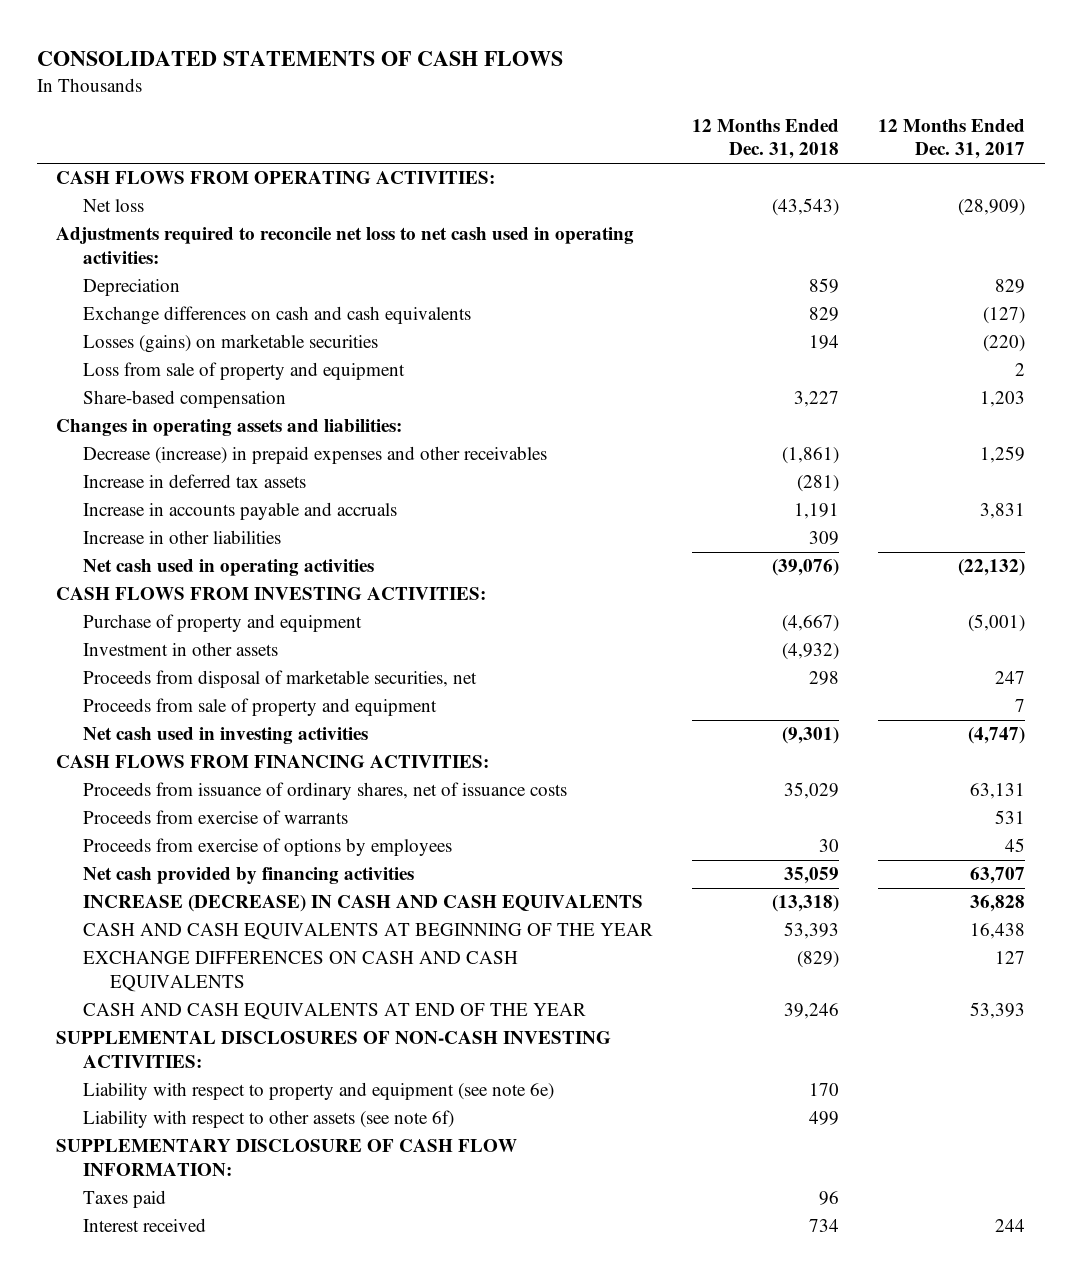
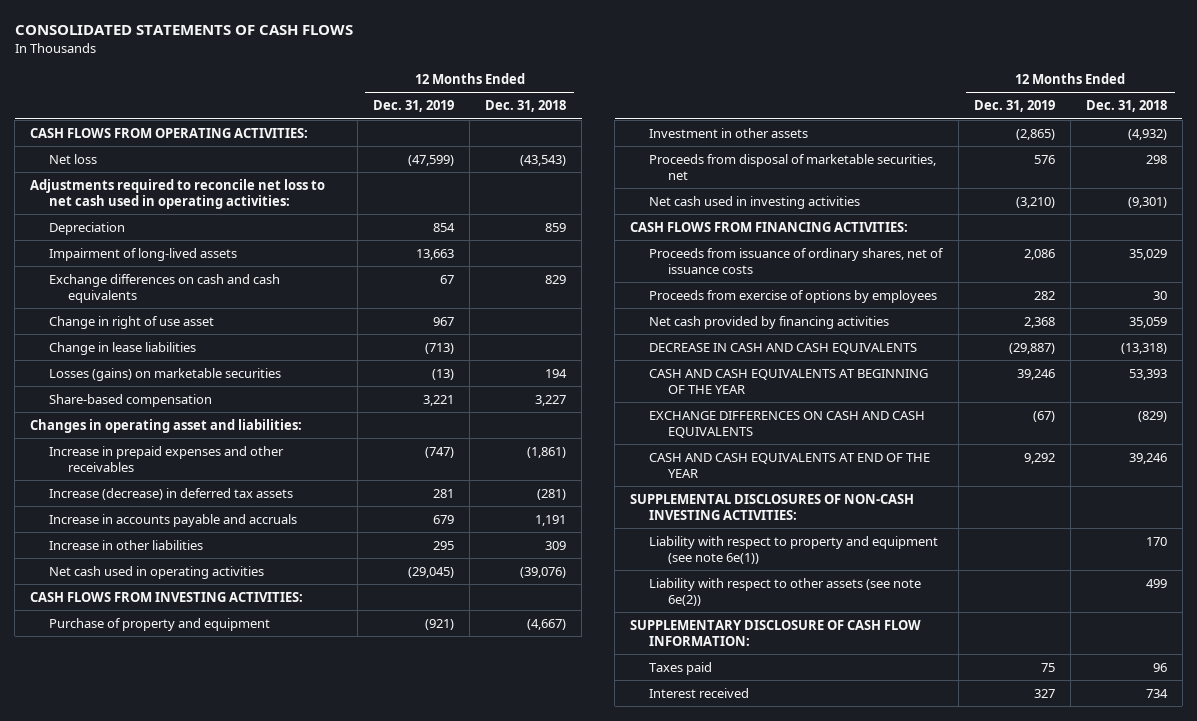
[878,118,1026,160] 12 Months Ended Dec. 31, 2017 -> none
none -> [373,100,455,113] Dec. 31, 2019
none -> [49,247,238,261] Impairment of long-lived assets
none -> [49,315,215,329] Change in right of use asset
none -> [49,341,197,355] Change in lease liabilities
[83,362,406,381] Loss from sale of property and equipment -> none
[56,419,403,437] Changes in operating assets and liabilities: -> [30,418,303,433] Changes in operating asset and liabilities:
[83,446,548,465] Decrease (increase) in prepaid expenses and other receivables -> [49,445,285,472] Increase in prepaid expenses and other receivables
[83,474,307,489] Increase in deferred tax assets -> [49,487,294,500] Increase (decrease) in deferred tax assets
[83,698,438,717] Proceeds from sale of property and equipment -> none
[83,810,349,825] Proceeds from exercise of warrants -> none
[83,895,644,913] INCREASE (DECREASE) IN CASH AND CASH EQUIVALENTS -> [649,342,918,354] DECREASE IN CASH AND CASH EQUIVALENTS
[83,1082,555,1101] Liability with respect to property and equipment (see note 6e) -> [649,535,939,564] Liability with respect to property and equipment (see note 6e(1))
[83,1110,455,1129] Liability with respect to other assets (see note 6f) -> [649,577,922,606] Liability with respect to other assets (see note 6e(2))

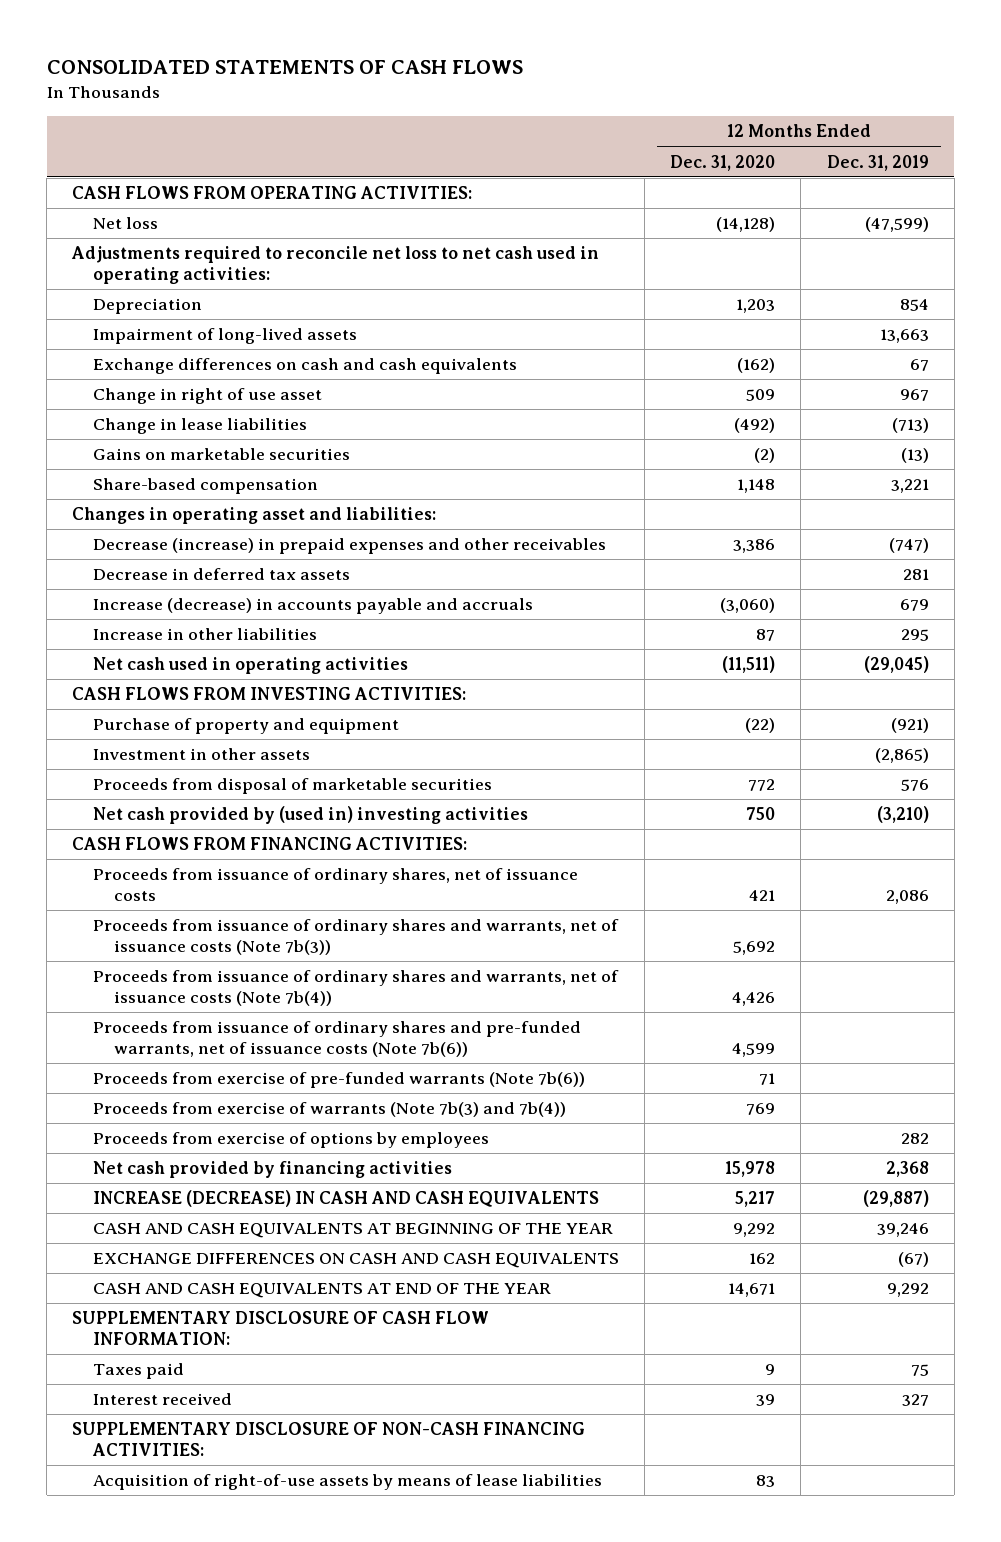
[485,100,567,113] Dec. 31, 2018 -> none
none -> [670,154,776,171] Dec. 31, 2020
[49,367,282,381] Losses (gains) on marketable securities -> [93,448,351,461] Gains on marketable securities
[49,445,285,472] Increase in prepaid expenses and other receivables -> [93,538,607,555] Decrease (increase) in prepaid expenses and other receivables
[49,487,294,500] Increase (decrease) in deferred tax assets -> [93,568,351,581] Decrease in deferred tax assets
[49,513,298,527] Increase in accounts payable and accruals -> [93,598,534,615] Increase (decrease) in accounts payable and accruals
[649,153,937,180] Proceeds from disposal of marketable securities, net -> [93,778,493,795] Proceeds from disposal of marketable securities
[649,195,861,209] Net cash used in investing activities -> [93,806,529,825] Net cash provided by (used in) investing activities
none -> [93,919,620,956] Proceeds from issuance of ordinary shares and warrants, net of issuance costs (Note 7b(3))
none -> [93,970,620,1007] Proceeds from issuance of ordinary shares and warrants, net of issuance costs (Note 7b(4))
none -> [93,1021,582,1058] Proceeds from issuance of ordinary shares and pre-funded warrants, net of issuance costs (Note 7b(6))
none -> [93,1072,586,1089] Proceeds from exercise of pre-funded warrants (Note 7b(6))
none -> [93,1102,567,1118] Proceeds from exercise of warrants (Note 7b(3) and 7b(4))
[649,342,918,354] DECREASE IN CASH AND CASH EQUIVALENTS -> [93,1190,600,1208] INCREASE (DECREASE) IN CASH AND CASH EQUIVALENTS
[630,493,915,520] SUPPLEMENTAL DISCLOSURES OF NON-CASH INVESTING ACTIVITIES: -> none
[649,535,939,564] Liability with respect to property and equipment (see note 6e(1)) -> none
[649,577,922,606] Liability with respect to other assets (see note 6e(2)) -> none
none -> [72,1422,586,1457] SUPPLEMENTARY DISCLOSURE OF NON-CASH FINANCING ACTIVITIES:
none -> [93,1474,603,1491] Acquisition of right-of-use assets by means of lease liabilities

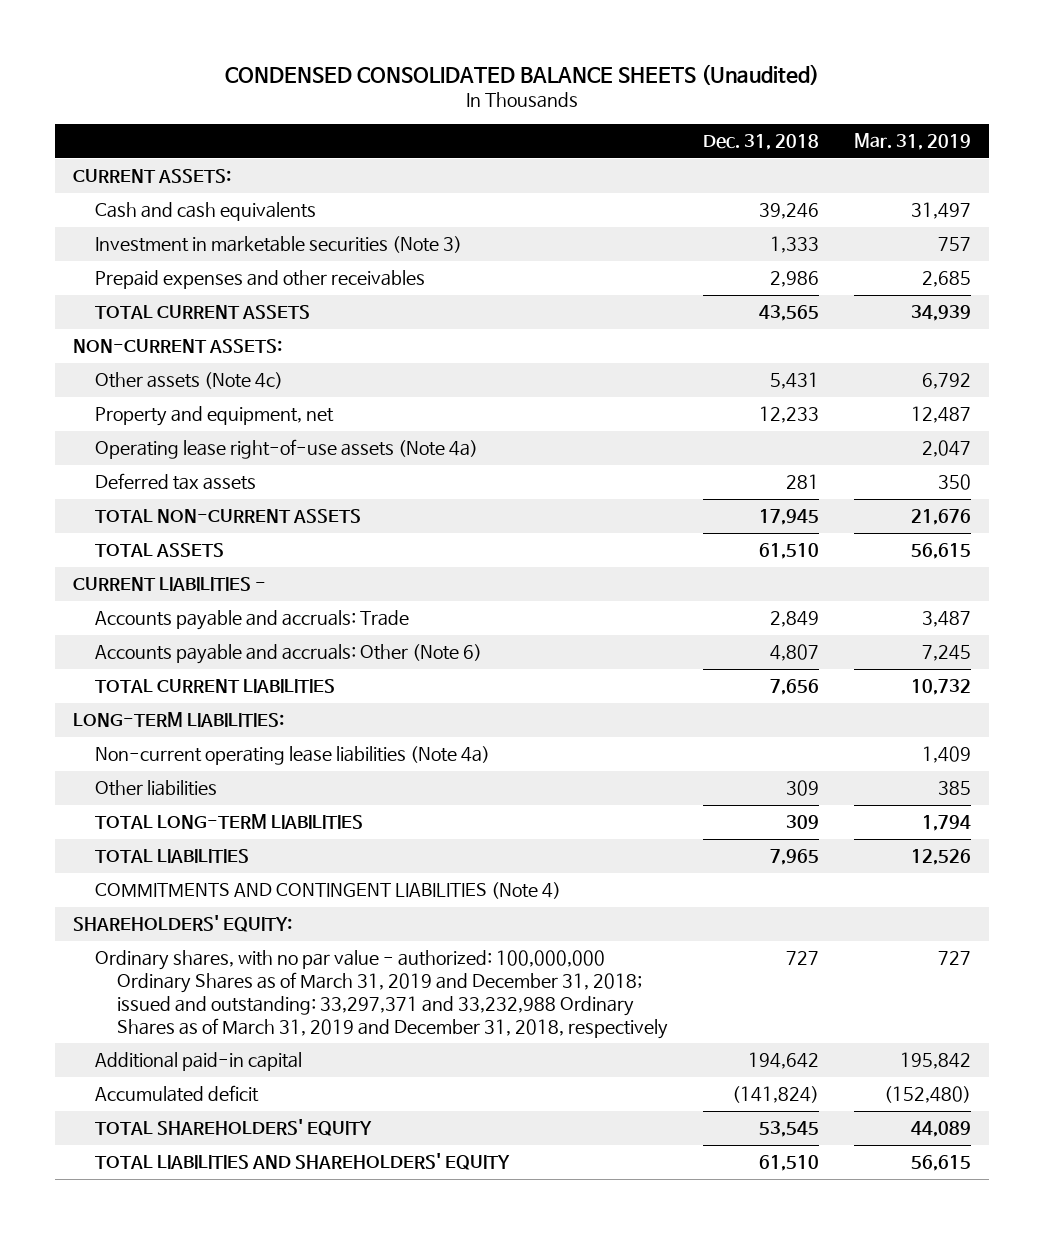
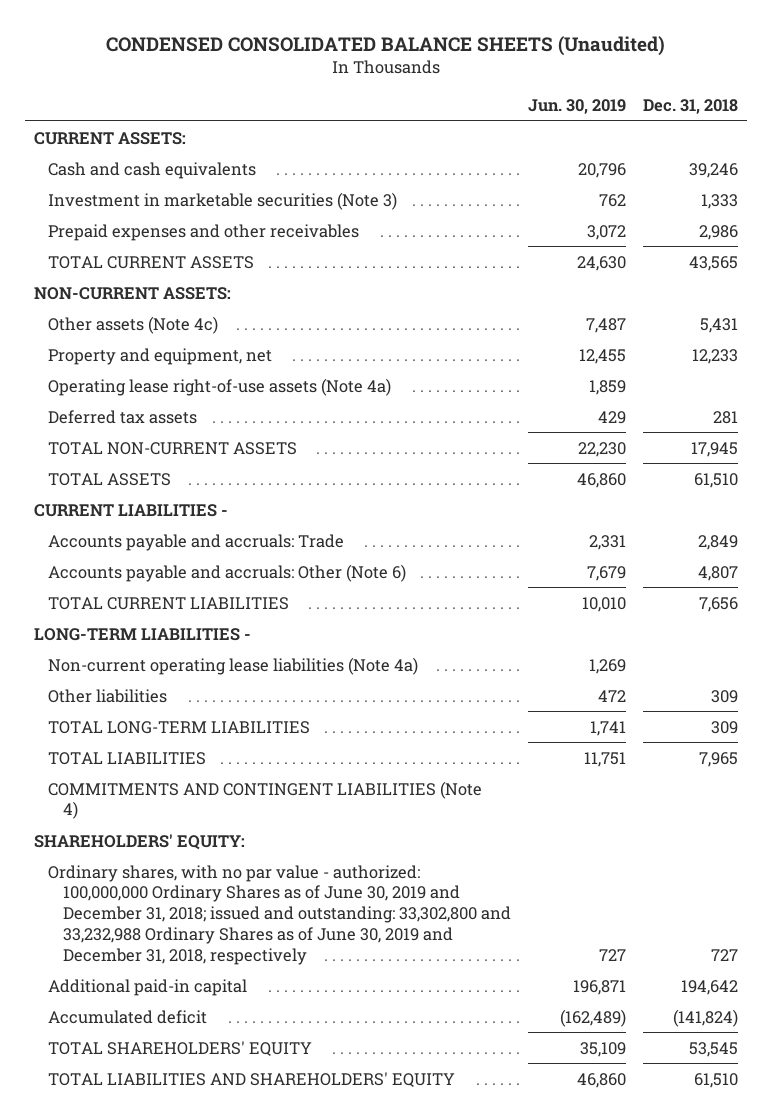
[853,133,971,151] Mar. 31, 2019 -> none
none -> [528,99,627,115] Jun. 30, 2019
[72,712,284,728] LONG-TERM LIABILITIES: -> [33,627,251,641] LONG-TERM LIABILITIES -
[94,950,668,1039] Ordinary shares, with no par value - authorized: 100,000,000 Ordinary Shares as of March 31, 2019 and December 31, 2018; issued and outstanding: 33,297,371 and 33,232,988 Ordinary Shares as of March 31, 2019 and December 31, 2018, respectively -> [48,864,512,965] Ordinary shares, with no par value - authorized: 100,000,000 Ordinary Shares as of June 30, 2019 and December 31, 2018; issued and outstanding: 33,302,800 and 33,232,988 Ordinary Shares as of June 30, 2019 and December 31, 2018, respectively

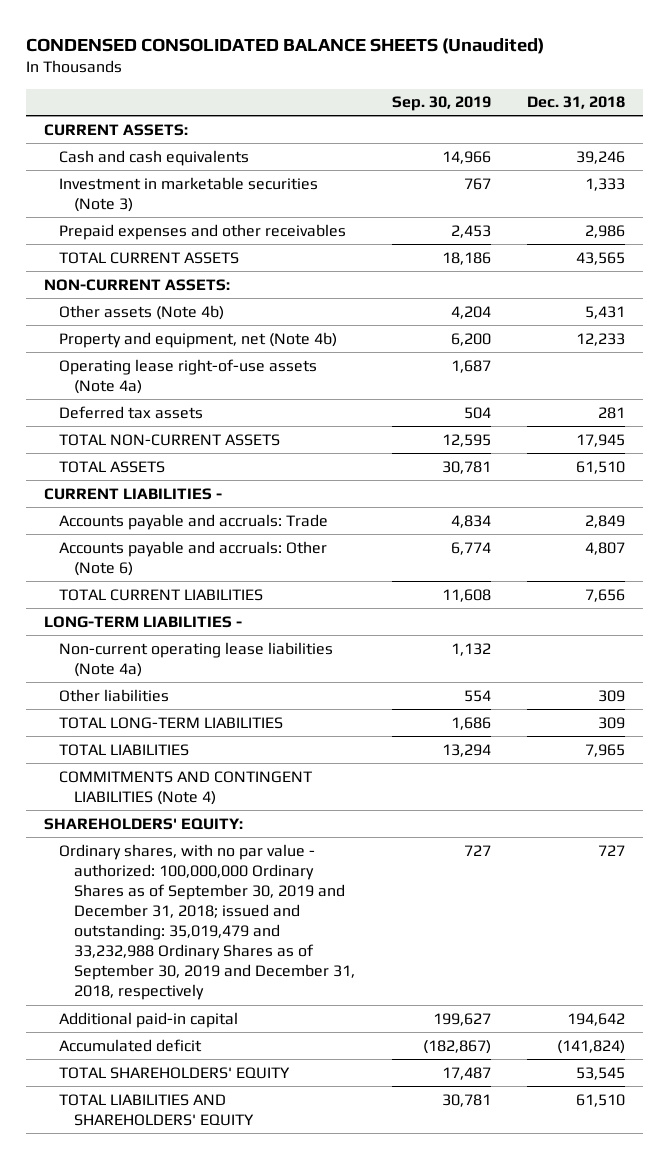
[528,99,627,115] Jun. 30, 2019 -> none
none -> [391,96,491,112] Sep. 30, 2019
[48,315,219,334] Other assets (Note 4c) -> [59,304,225,320] Other assets (Note 4b)
[48,347,273,365] Property and equipment, net -> [59,331,338,348] Property and equipment, net (Note 4b)
[48,864,512,965] Ordinary shares, with no par value - authorized: 100,000,000 Ordinary Shares as of June 30, 2019 and December 31, 2018; issued and outstanding: 33,302,800 and 33,232,988 Ordinary Shares as of June 30, 2019 and December 31, 2018, respectively -> [59,843,356,1001] Ordinary shares, with no par value - authorized: 100,000,000 Ordinary Shares as of September 30, 2019 and December 31, 2018; issued and outstanding: 35,019,479 and 33,232,988 Ordinary Shares as of September 30, 2019 and December 31, 2018, respectively

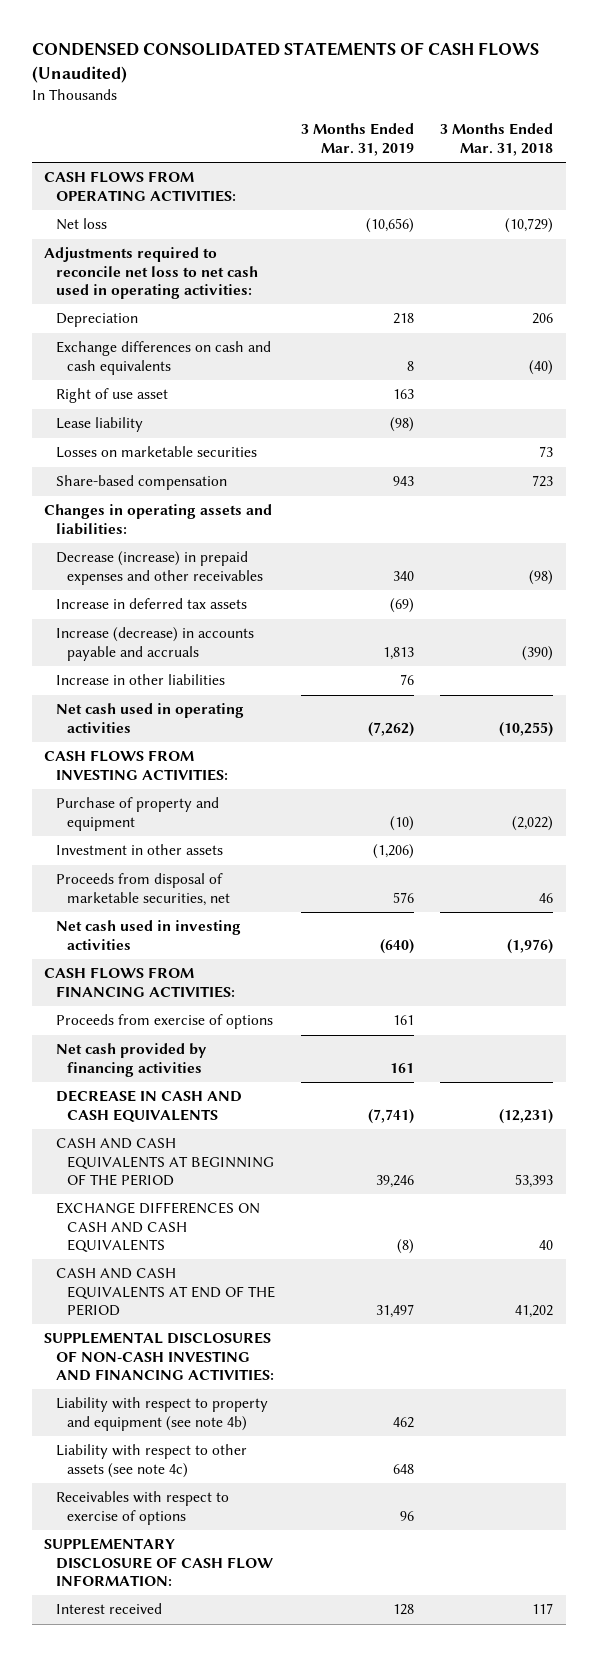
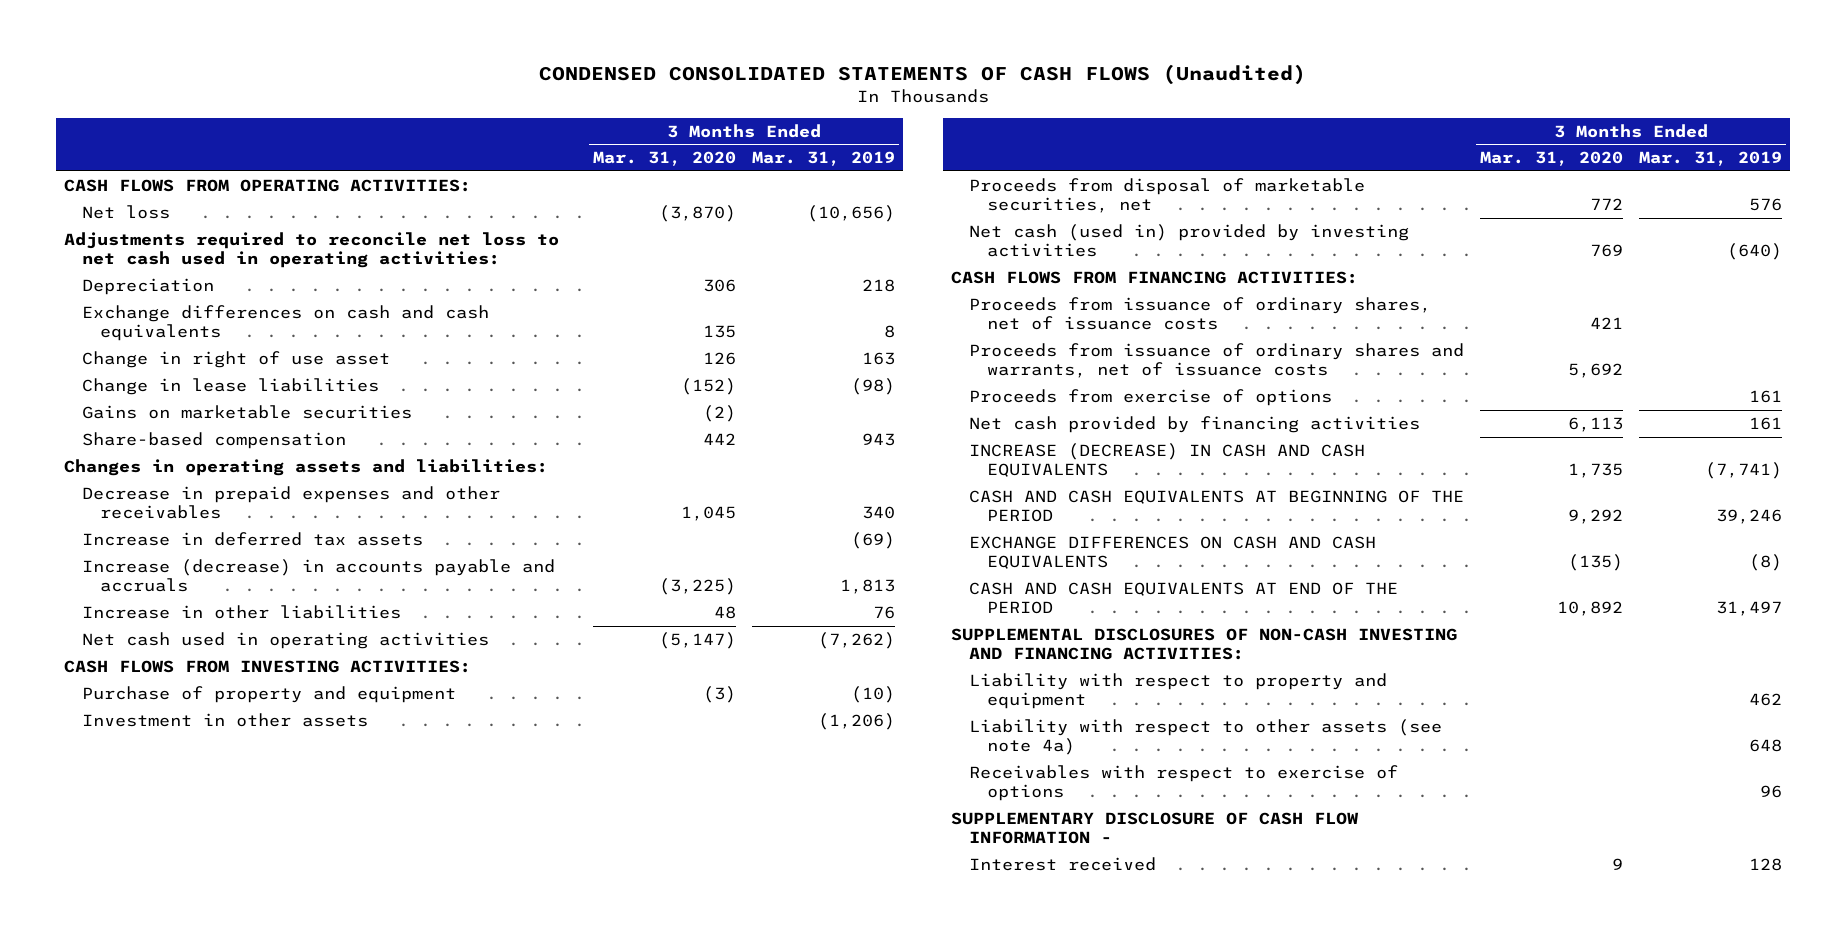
[439,123,553,156] 3 Months Ended Mar. 31, 2018 -> none
none -> [592,151,736,167] Mar. 31, 2020
[55,388,168,404] Right of use asset -> [81,350,390,368] Change in right of use asset
[55,417,143,433] Lease liability -> [81,377,379,395] Change in lease liabilities
[55,446,257,459] Losses on marketable securities -> [81,404,412,419] Gains on marketable securities
[55,551,264,585] Decrease (increase) in prepaid expenses and other receivables -> [81,485,500,519] Decrease in prepaid expenses and other receivables
[55,920,241,950] Net cash used in investing activities -> [968,223,1409,257] Net cash (used in) provided by investing activities
none -> [968,296,1431,330] Proceeds from issuance of ordinary shares, net of issuance costs
none -> [968,342,1464,378] Proceeds from issuance of ordinary shares and warrants, net of issuance costs
[55,1090,242,1123] DECREASE IN CASH AND CASH EQUIVALENTS -> [968,442,1365,477] INCREASE (DECREASE) IN CASH AND CASH EQUIVALENTS
[55,1397,268,1431] Liability with respect to property and equipment (see note 4b) -> [968,672,1387,709] Liability with respect to property and equipment
[55,1444,247,1478] Liability with respect to other assets (see note 4c) -> [968,718,1442,755] Liability with respect to other assets (see note 4a)
[44,1538,273,1586] SUPPLEMENTARY DISCLOSURE OF CASH FLOW INFORMATION: -> [950,811,1359,844] SUPPLEMENTARY DISCLOSURE OF CASH FLOW INFORMATION -

